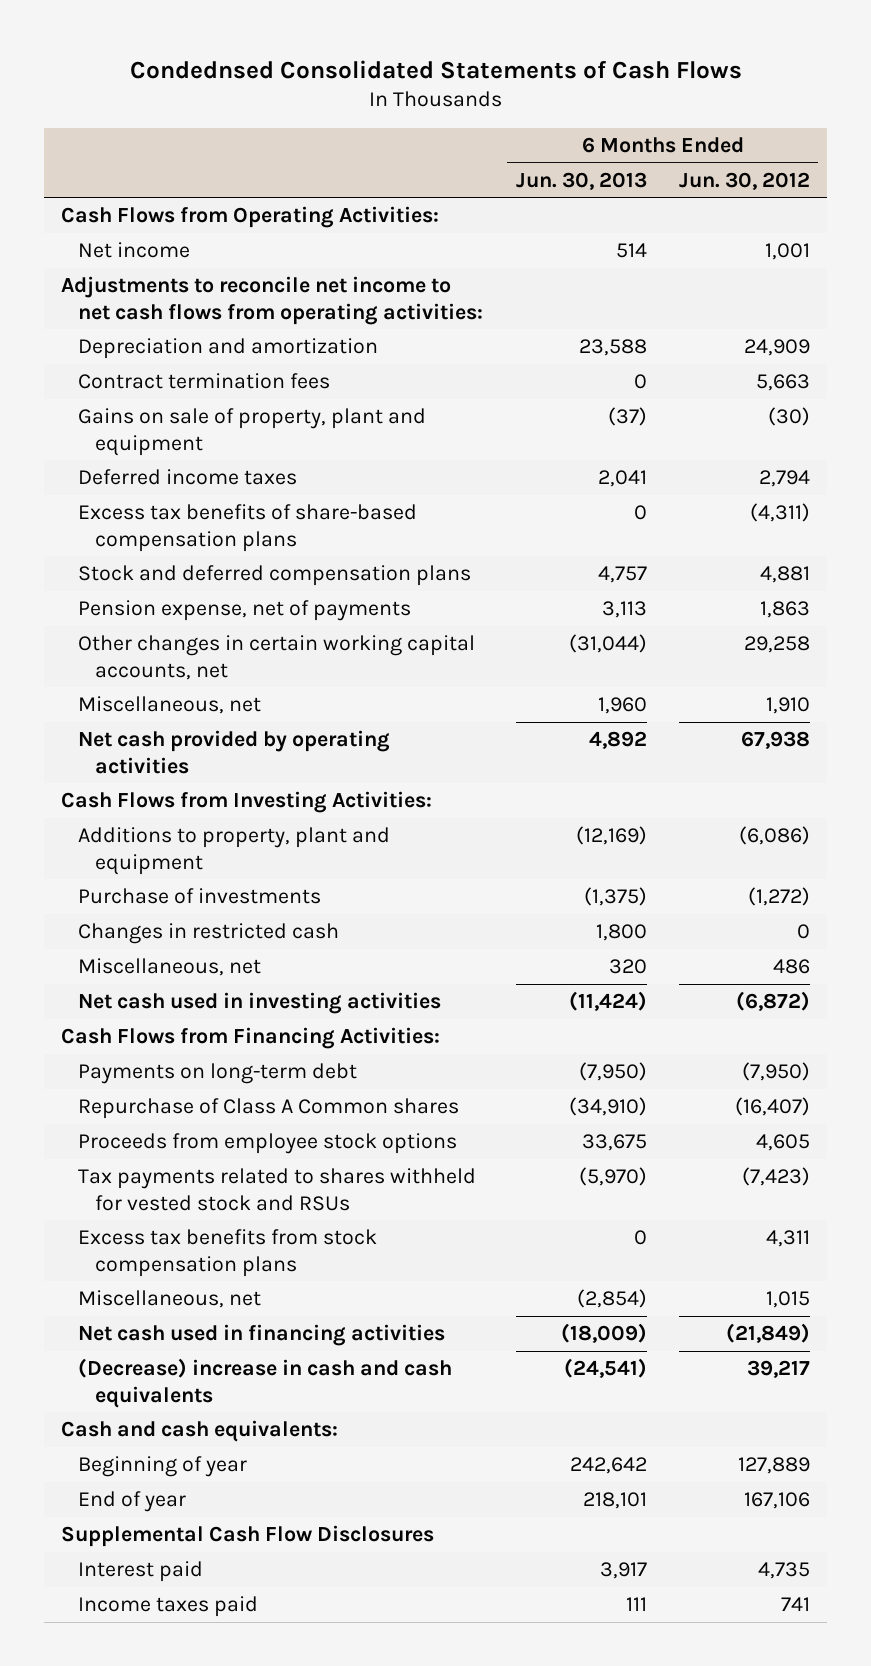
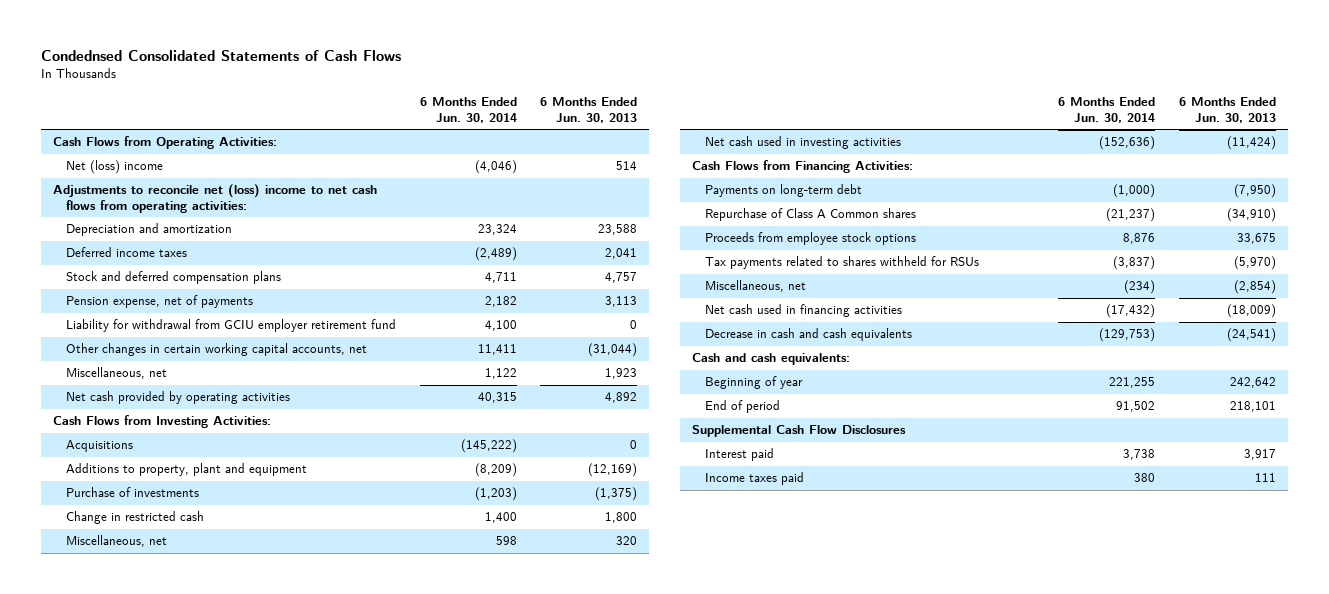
[679,171,811,190] Jun. 30, 2012 -> none
none -> [419,97,517,123] 6 Months Ended Jun. 30, 2014
[77,242,190,259] Net income -> [66,160,164,175] Net (loss) income
[60,276,483,325] Adjustments to reconcile net income to net cash flows from operating activities: -> [53,184,378,213] Adjustments to reconcile net (loss) income to net cash flows from operating activities:
[77,373,330,390] Contract termination fees -> none
[77,408,426,456] Gains on sale of property, plant and equipment -> none
[77,504,417,552] Excess tax benefits of share-based compensation plans -> none
none -> [66,319,397,333] Liability for withdrawal from GCIU employer retirement fund
[597,697,647,715] 1,960 -> [605,368,638,380] 1,923
none -> [66,440,134,453] Acquisitions
[77,923,339,945] Changes in restricted cash -> [66,511,205,525] Change in restricted cash
[77,1229,377,1277] Excess tax benefits from stock compensation plans -> none
[77,1168,476,1211] Tax payments related to shares withheld for vested stock and RSUs -> [704,256,979,270] Tax payments related to shares withheld for RSUs
[77,1358,452,1408] (Decrease) increase in cash and cash equivalents -> [704,328,912,342] Decrease in cash and cash equivalents
[77,1491,186,1513] End of year -> [704,400,780,414] End of period

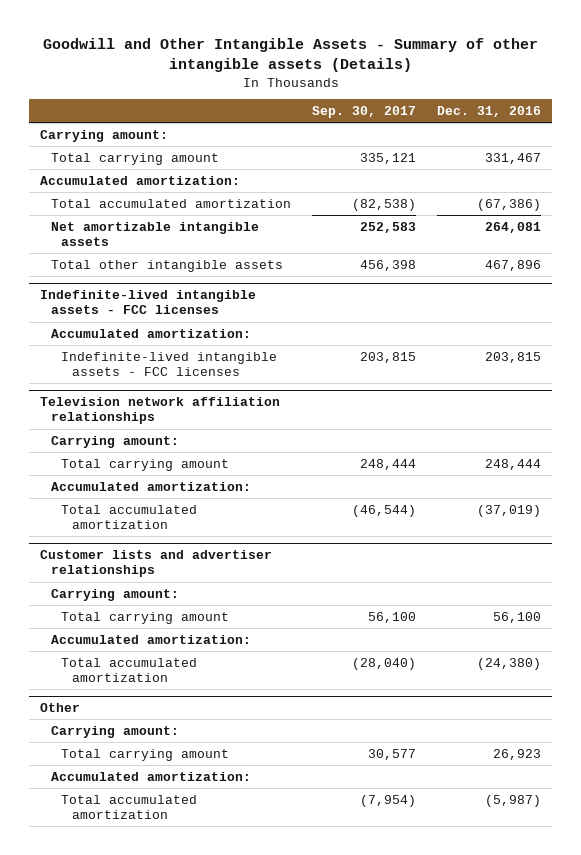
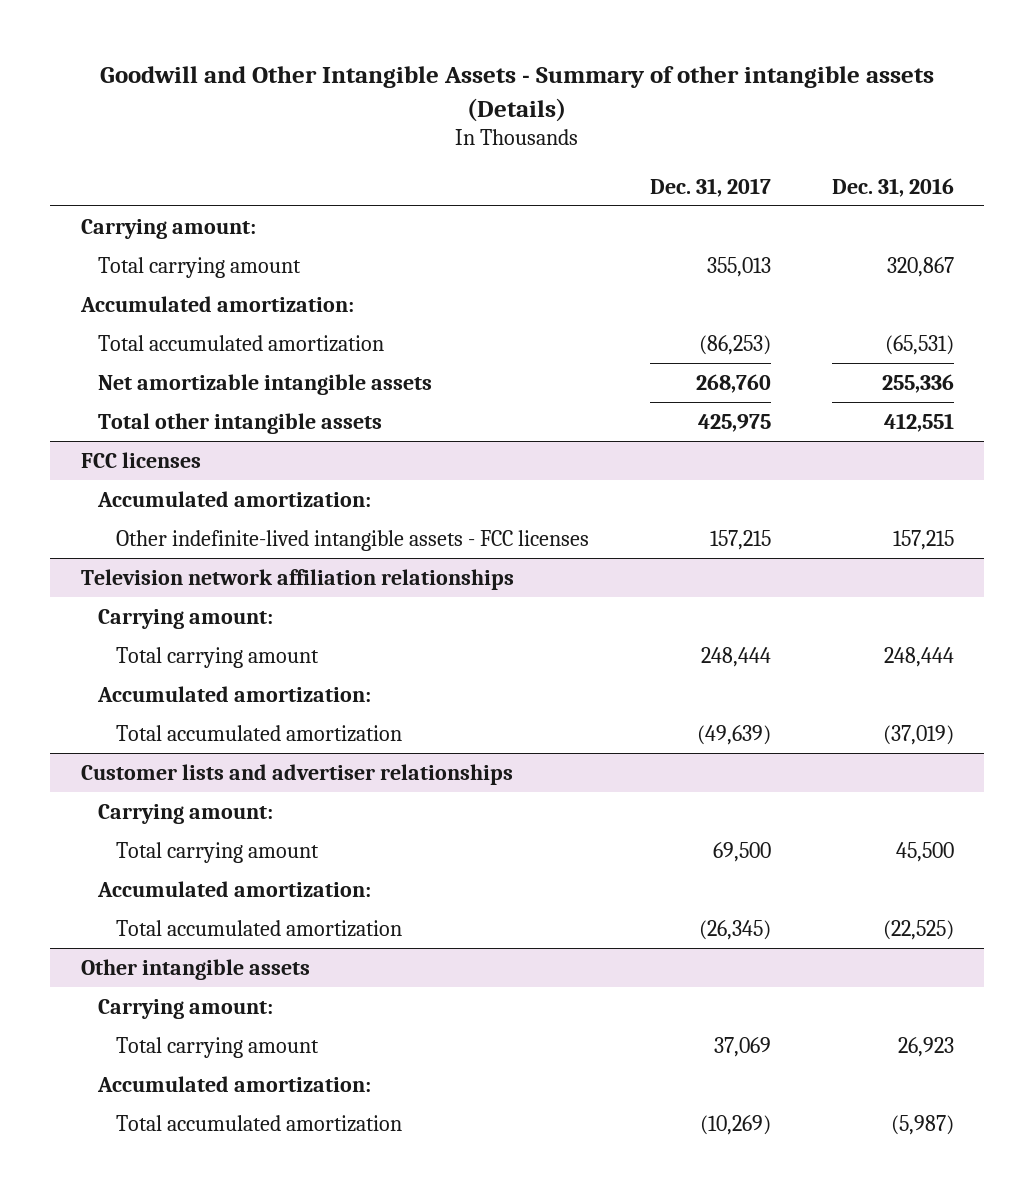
[311,106,416,119] Sep. 30, 2017 -> none
none -> [649,177,771,197] Dec. 31, 2017
[485,152,542,164] 331,467 -> [886,256,954,277] 320,867
[477,198,542,211] (67,386) -> [884,334,954,355] (65,531)
[485,221,542,233] 264,081 -> [881,373,954,393] 255,336
[485,259,542,271] 467,896 -> [883,412,954,432] 412,551
[40,290,257,315] Indefinite-lived intangible assets - FCC licenses -> [80,451,201,468] FCC licenses
[61,351,278,376] Indefinite-lived intangible assets - FCC licenses -> [116,529,590,551] Other indefinite-lived intangible assets - FCC licenses
[485,351,542,363] 203,815 -> [892,529,954,550] 157,215
[493,611,542,623] 56,100 -> [895,841,954,862] 45,500
[477,657,542,670] (24,380) -> [882,919,954,940] (22,525)
[40,703,81,713] Other -> [80,958,310,980] Other intangible assets

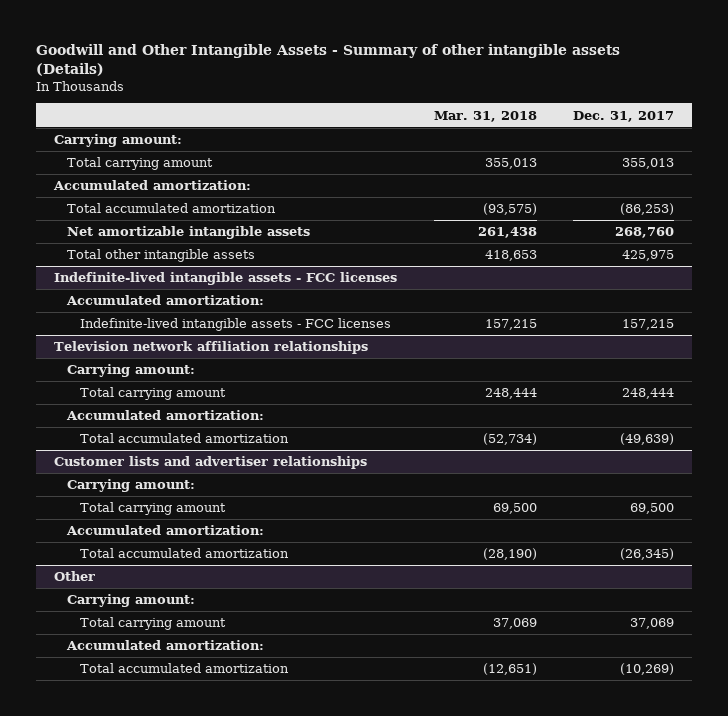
[831,177,954,197] Dec. 31, 2016 -> none
none -> [433,110,537,122] Mar. 31, 2018
[80,451,201,468] FCC licenses -> [54,272,398,286] Indefinite-lived intangible assets - FCC licenses
[116,529,590,551] Other indefinite-lived intangible assets - FCC licenses -> [80,318,392,332] Indefinite-lived intangible assets - FCC licenses
[80,958,310,980] Other intangible assets -> [54,571,96,582] Other

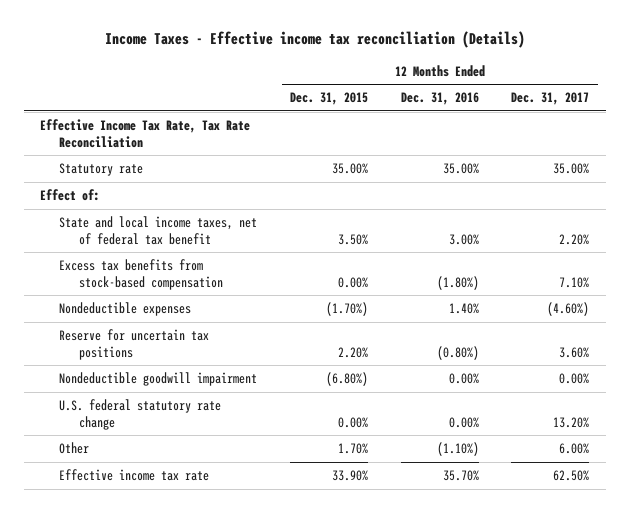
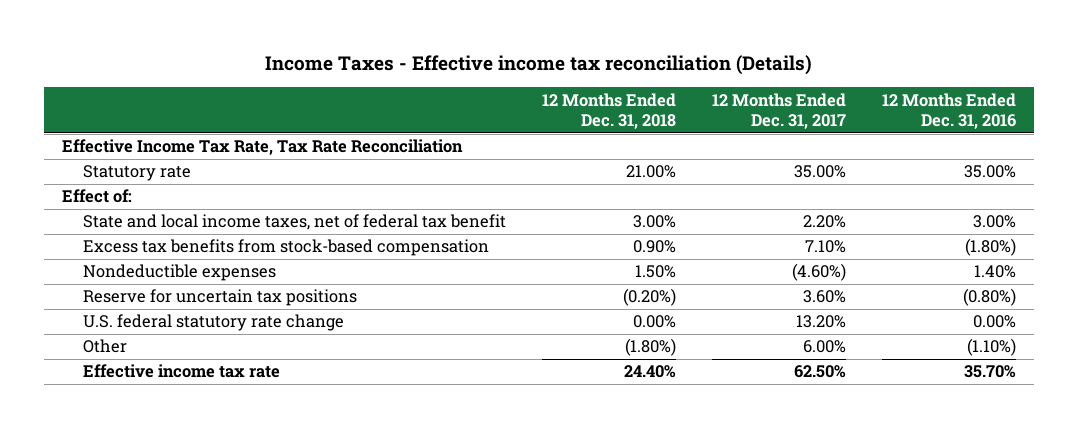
[290,92,369,106] Dec. 31, 2015 -> none
none -> [541,92,676,130] 12 Months Ended Dec. 31, 2018
[59,371,258,386] Nondeductible goodwill impairment -> none

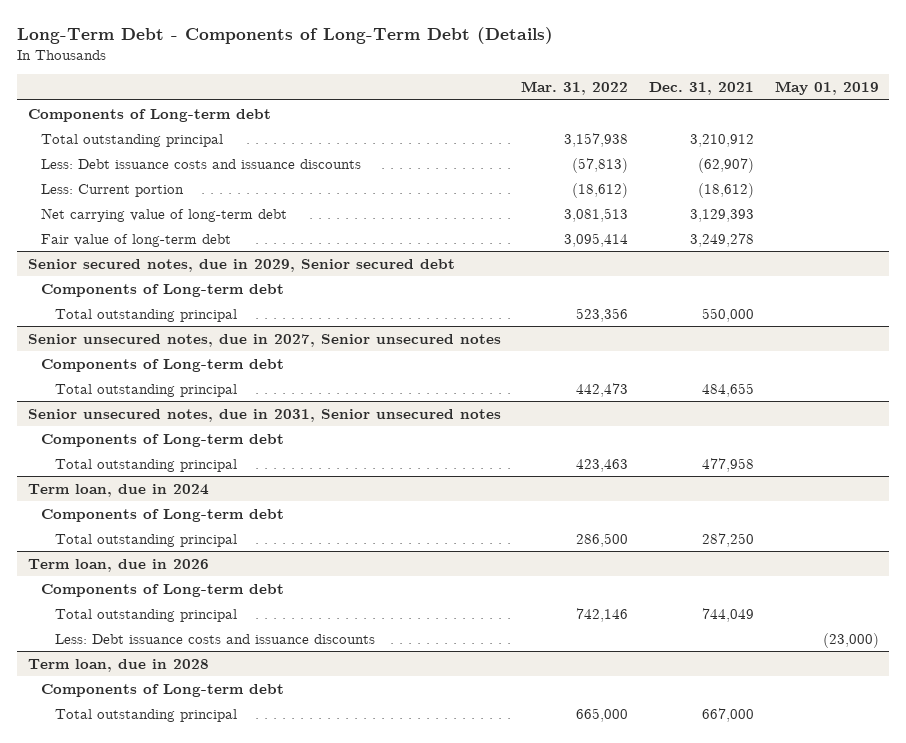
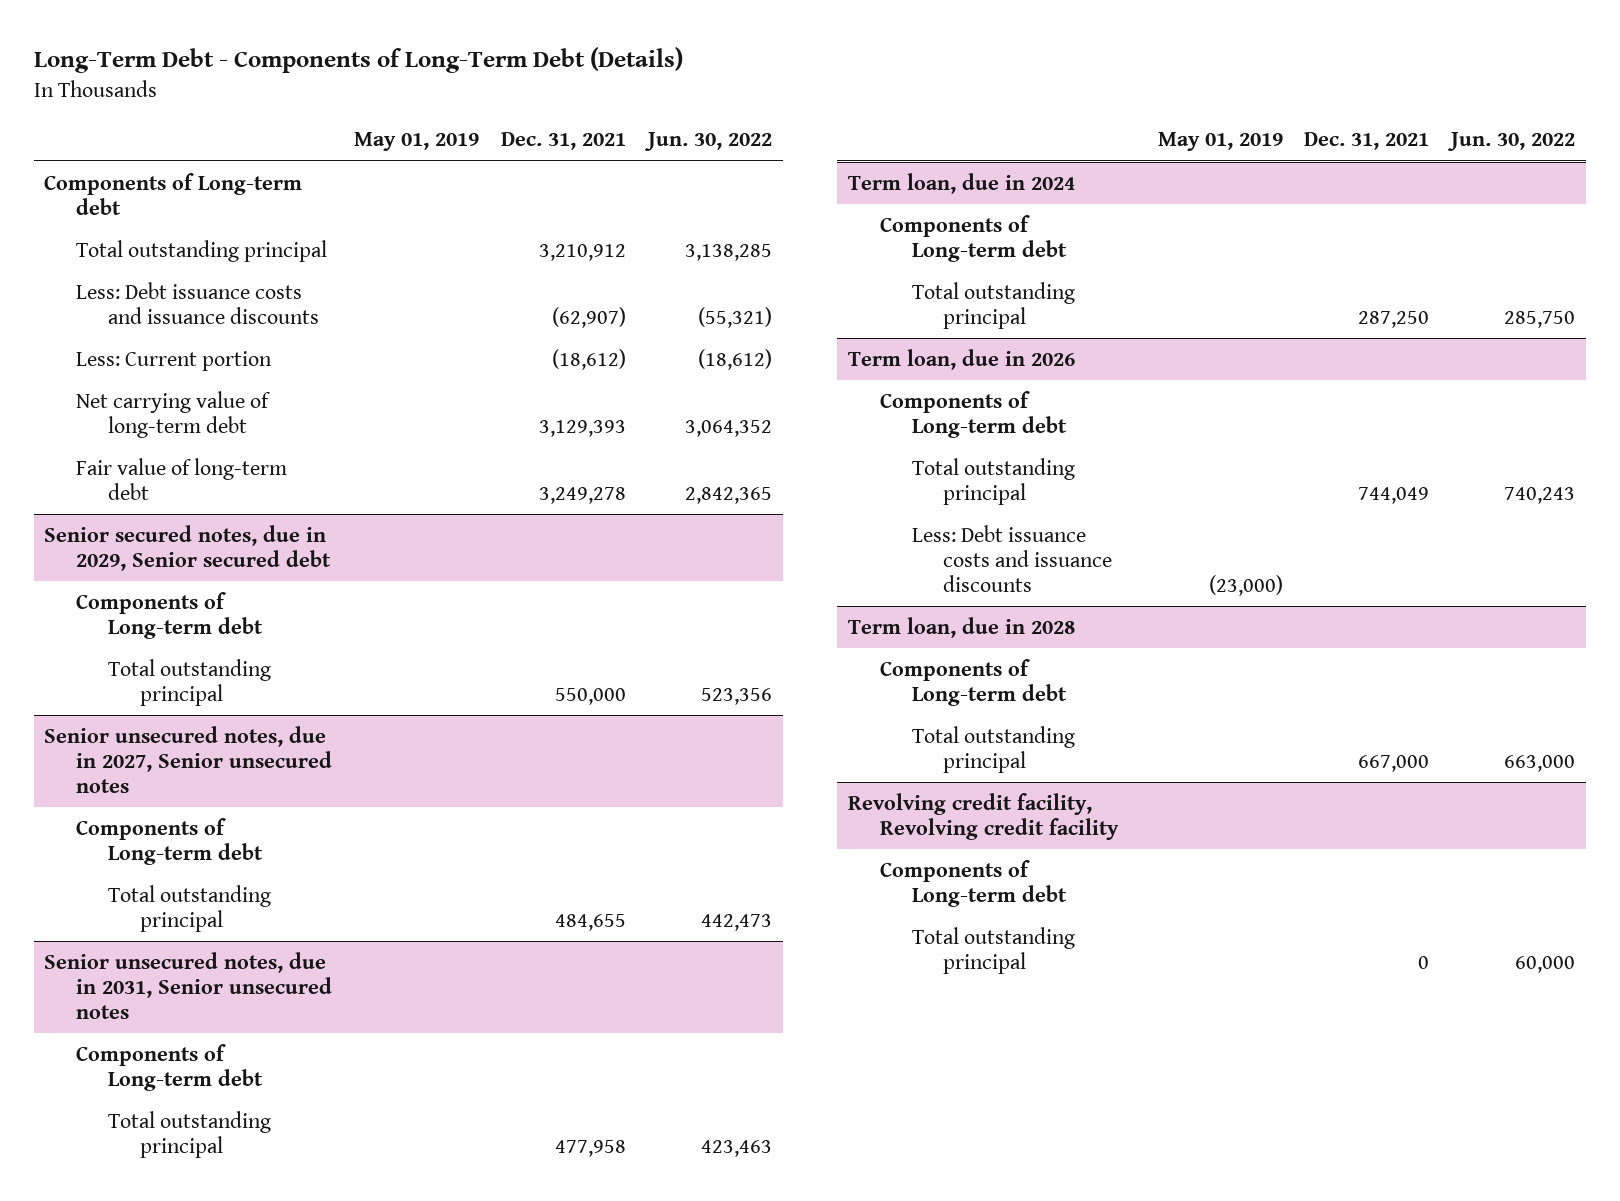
[521,80,629,95] Mar. 31, 2022 -> none
none -> [643,132,772,152] Jun. 30, 2022
none -> [847,792,1119,840] Revolving credit facility, Revolving credit facility
none -> [879,859,1067,907] Components of Long-term debt
none -> [911,926,1075,974] Total outstanding principal

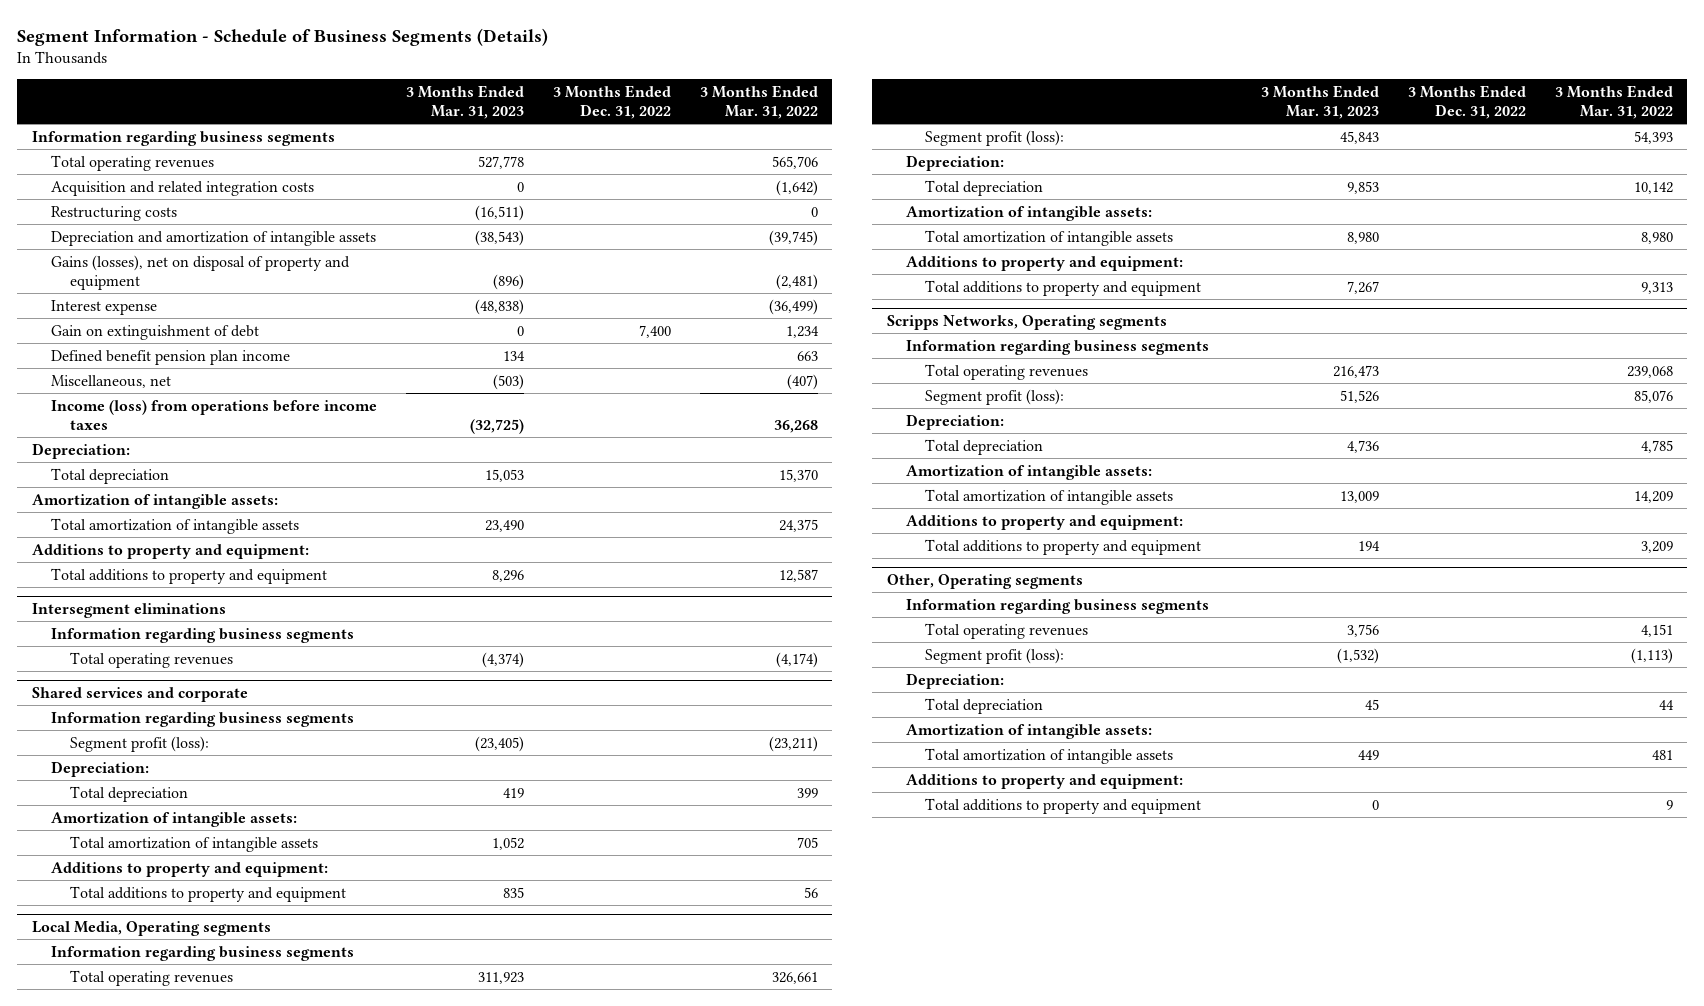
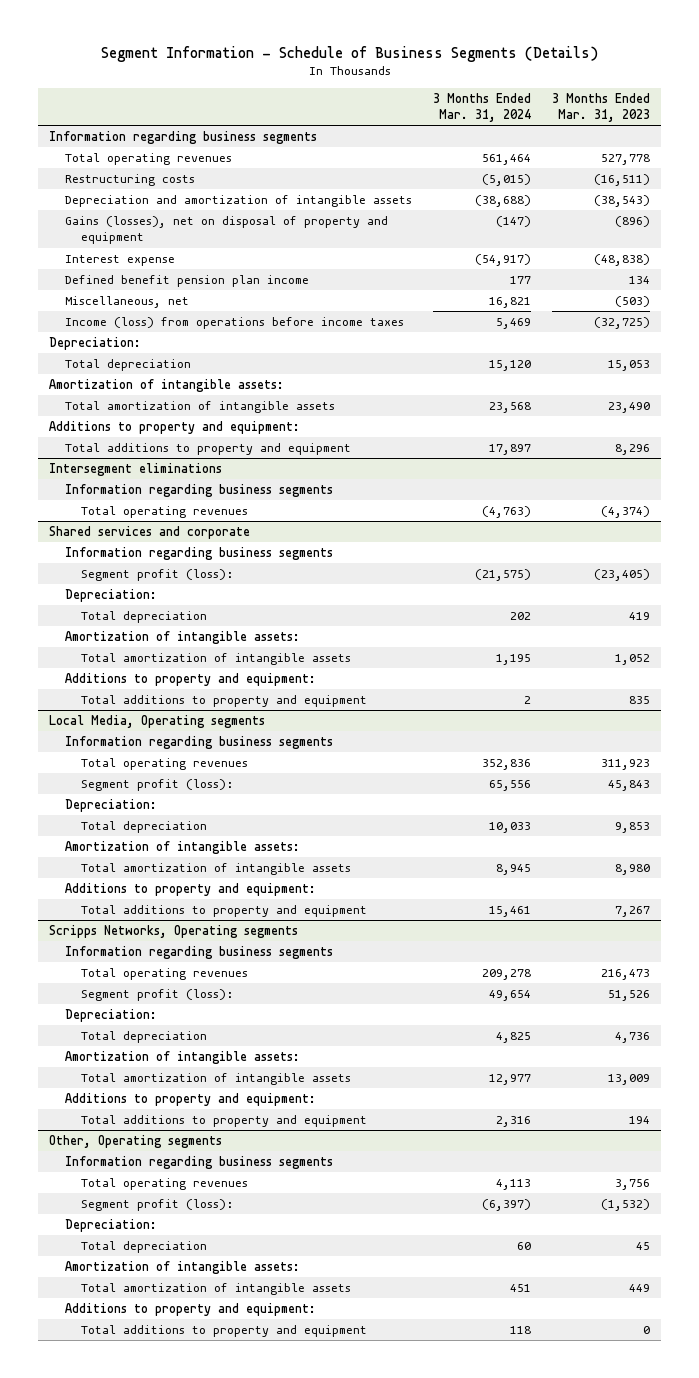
[552,84,671,120] 3 Months Ended Dec. 31, 2022 -> none
[699,84,818,120] 3 Months Ended Mar. 31, 2022 -> none
none -> [432,92,531,123] 3 Months Ended Mar. 31, 2024
[50,180,314,196] Acquisition and related integration costs -> none
[50,324,259,340] Gain on extinguishment of debt -> none

